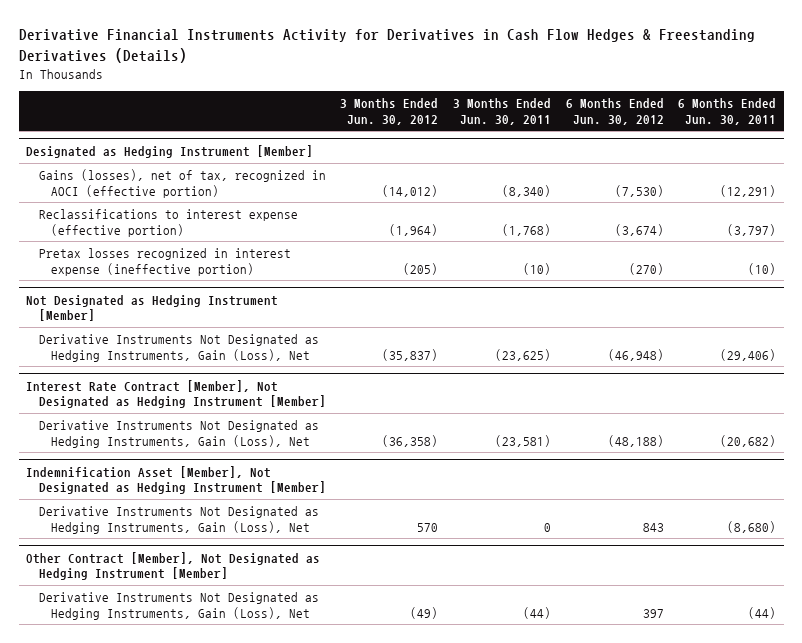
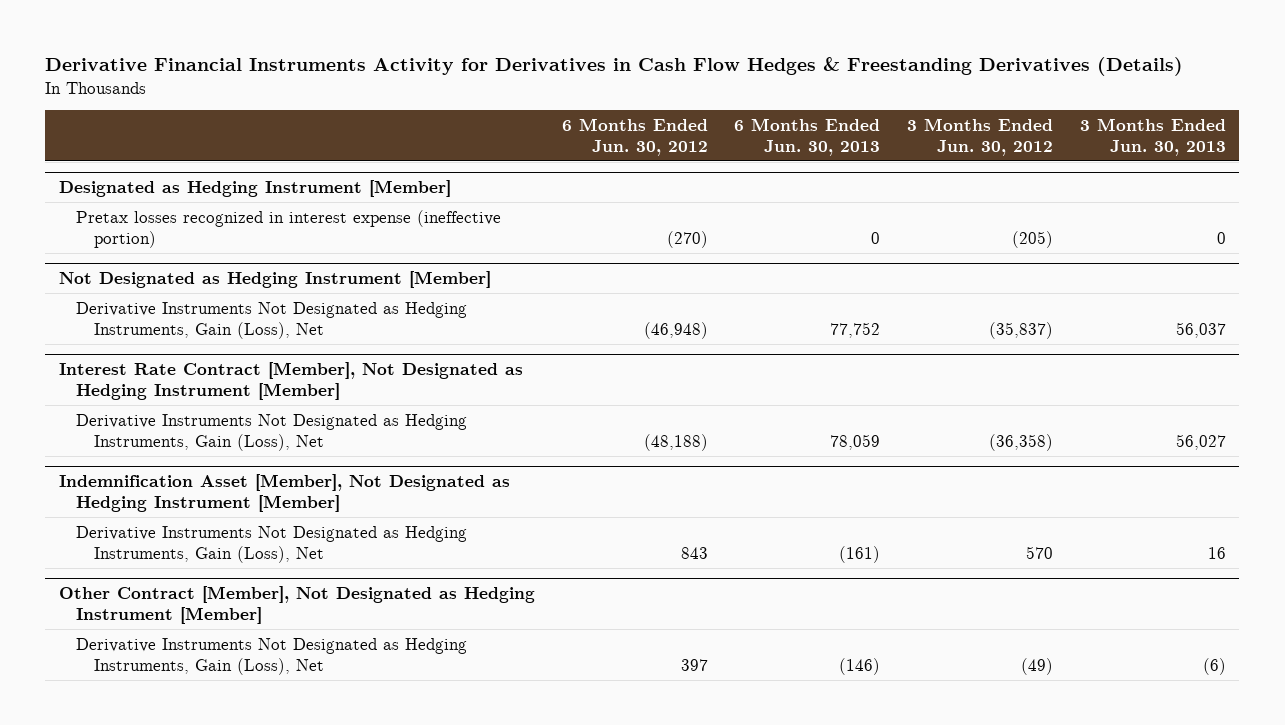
[452,98,551,125] 3 Months Ended Jun. 30, 2011 -> none
[678,98,777,125] 6 Months Ended Jun. 30, 2011 -> none
none -> [734,117,881,156] 6 Months Ended Jun. 30, 2013
none -> [1079,117,1226,156] 3 Months Ended Jun. 30, 2013
[38,169,326,198] Gains (losses), net of tax, recognized in AOCI (effective portion) -> none
[38,209,298,237] Reclassifications to interest expense (effective portion) -> none

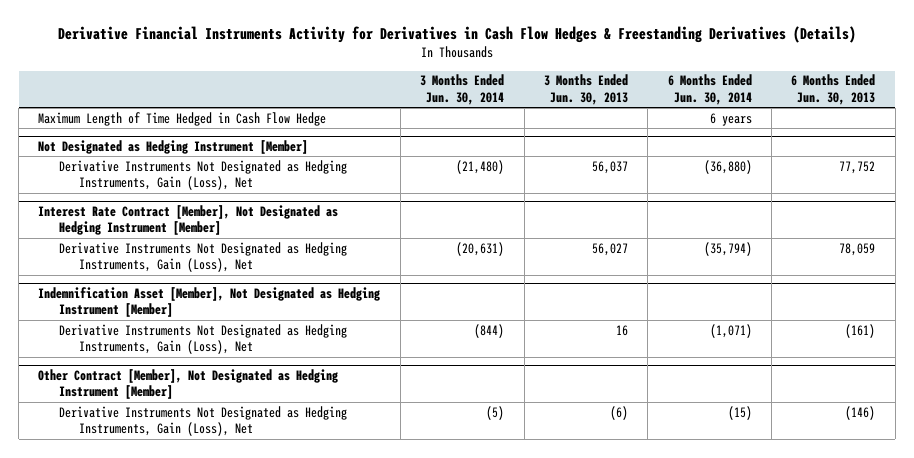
[561,117,708,156] 6 Months Ended Jun. 30, 2012 -> none
[906,117,1053,156] 3 Months Ended Jun. 30, 2012 -> none
none -> [420,74,505,105] 3 Months Ended Jun. 30, 2014
none -> [667,74,752,105] 6 Months Ended Jun. 30, 2014
[58,180,451,198] Designated as Hedging Instrument [Member] -> none
[76,209,502,248] Pretax losses recognized in interest expense (ineffective portion) -> none
none -> [38,111,327,126] Maximum Length of Time Hedged in Cash Flow Hedge

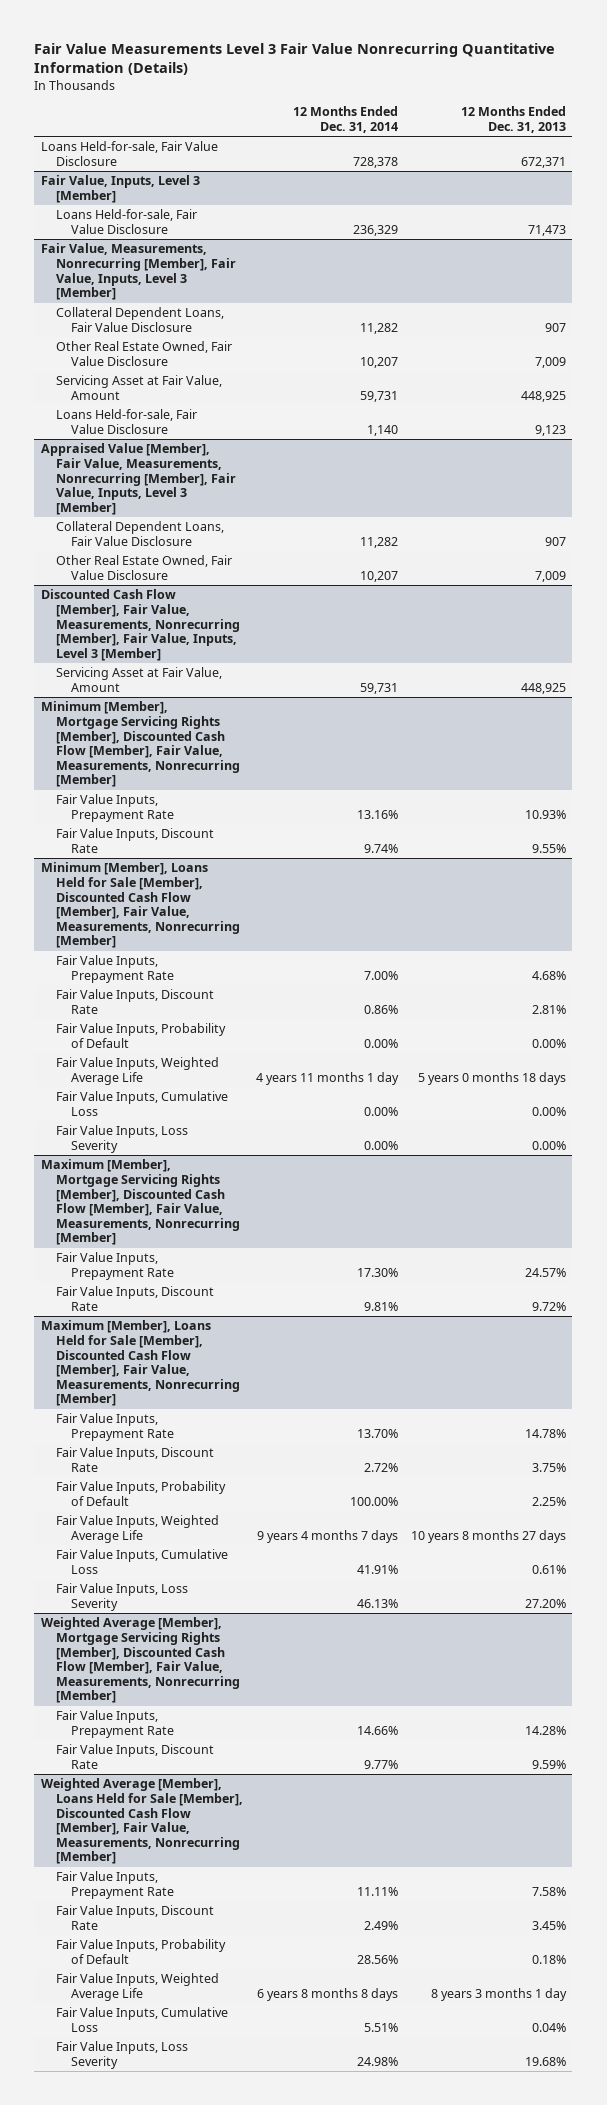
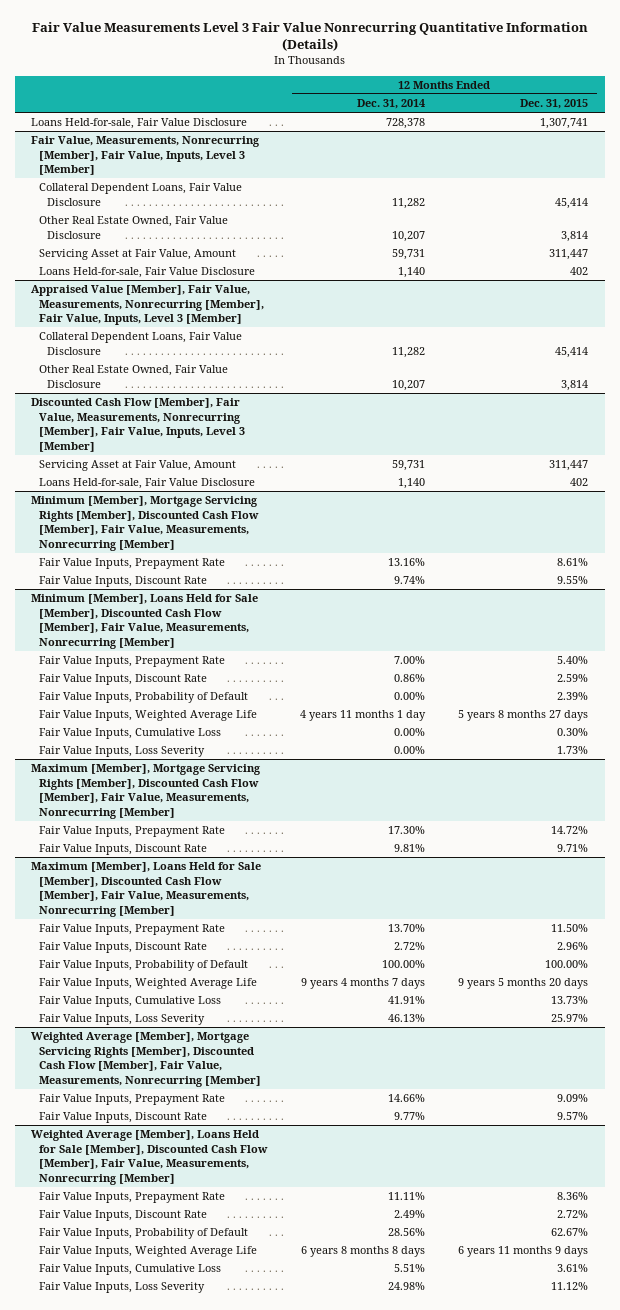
[460,106,566,134] 12 Months Ended Dec. 31, 2013 -> none
none -> [520,99,589,110] Dec. 31, 2015
[40,175,200,203] Fair Value, Inputs, Level 3 [Member] -> none
[55,209,197,234] Loans Held-for-sale, Fair Value Disclosure -> none
none -> [39,478,256,490] Loans Held-for-sale, Fair Value Disclosure

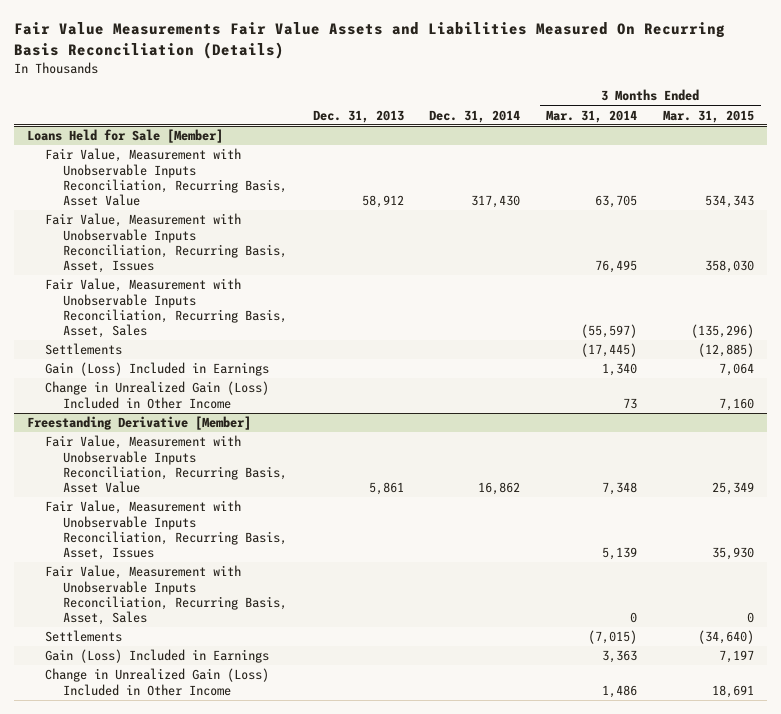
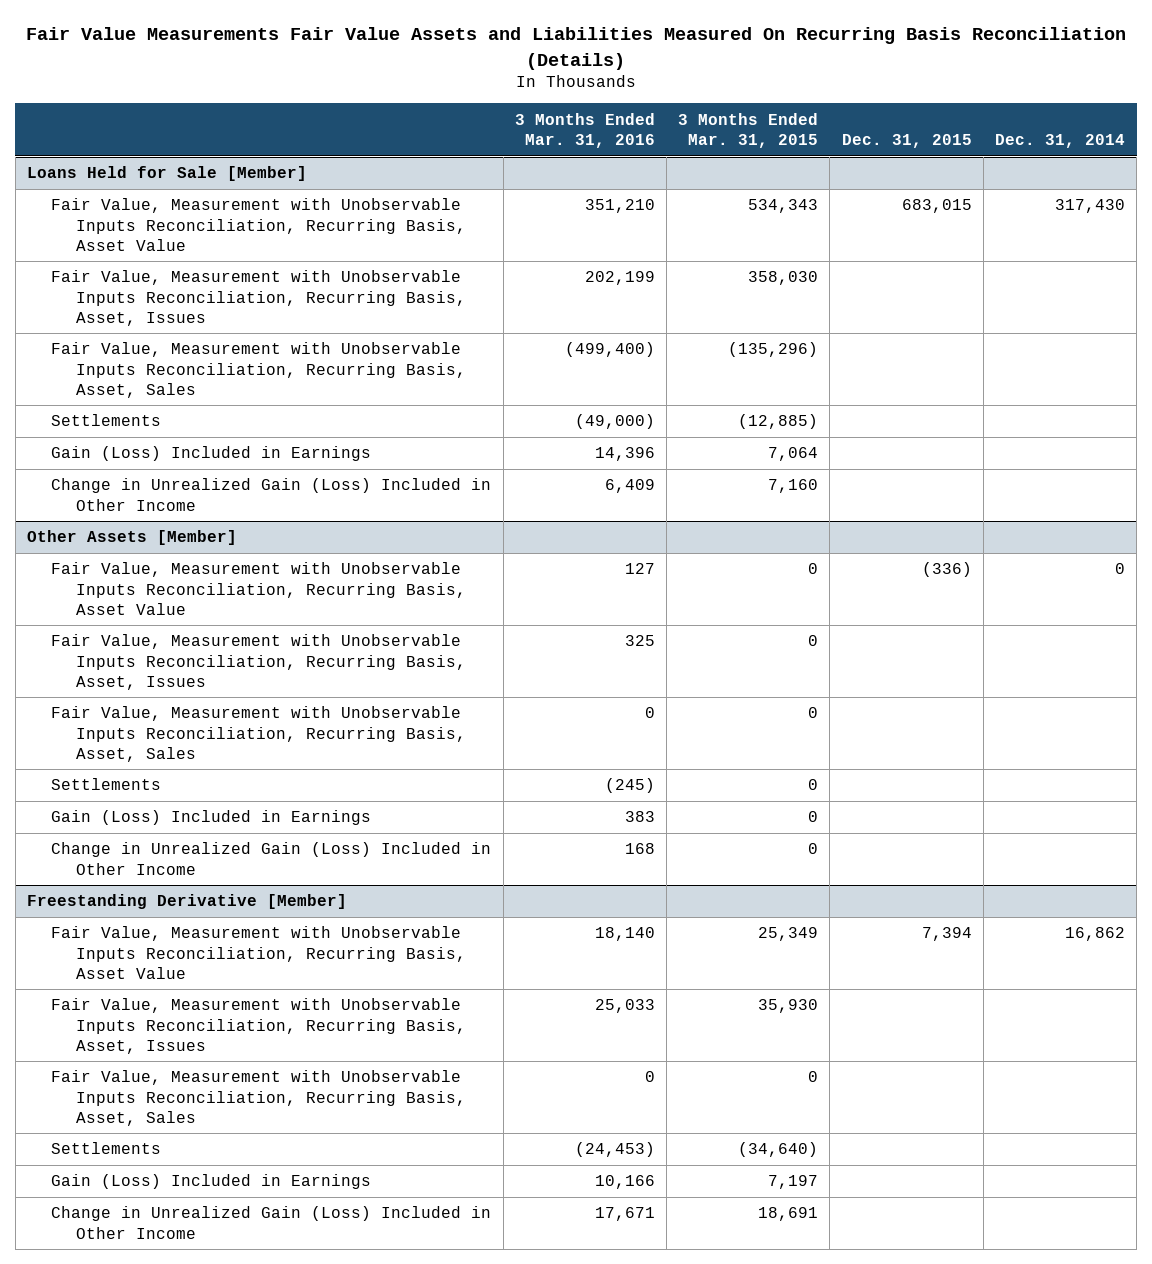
[312,109,404,123] Dec. 31, 2013 -> none
[546,109,638,123] Mar. 31, 2014 -> none
none -> [514,112,655,149] 3 Months Ended Mar. 31, 2016
none -> [841,134,972,149] Dec. 31, 2015
none -> [27,530,238,546] Other Assets [Member]
none -> [51,562,466,615] Fair Value, Measurement with Unobservable Inputs Reconciliation, Recurring Basis, Asset Value
none -> [51,634,466,690] Fair Value, Measurement with Unobservable Inputs Reconciliation, Recurring Basis, Asset, Issues
none -> [51,706,466,762] Fair Value, Measurement with Unobservable Inputs Reconciliation, Recurring Basis, Asset, Sales
none -> [51,778,162,791] Settlements
none -> [51,810,372,826] Gain (Loss) Included in Earnings
none -> [51,842,492,875] Change in Unrealized Gain (Loss) Included in Other Income

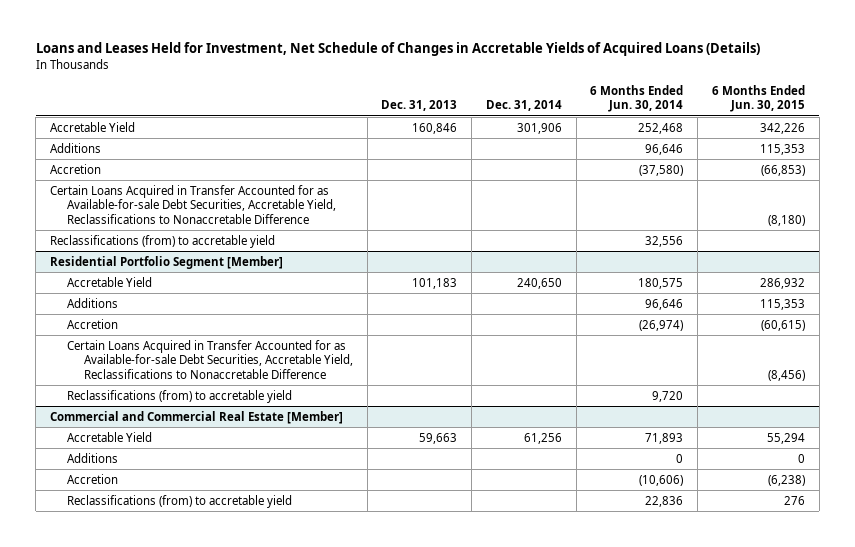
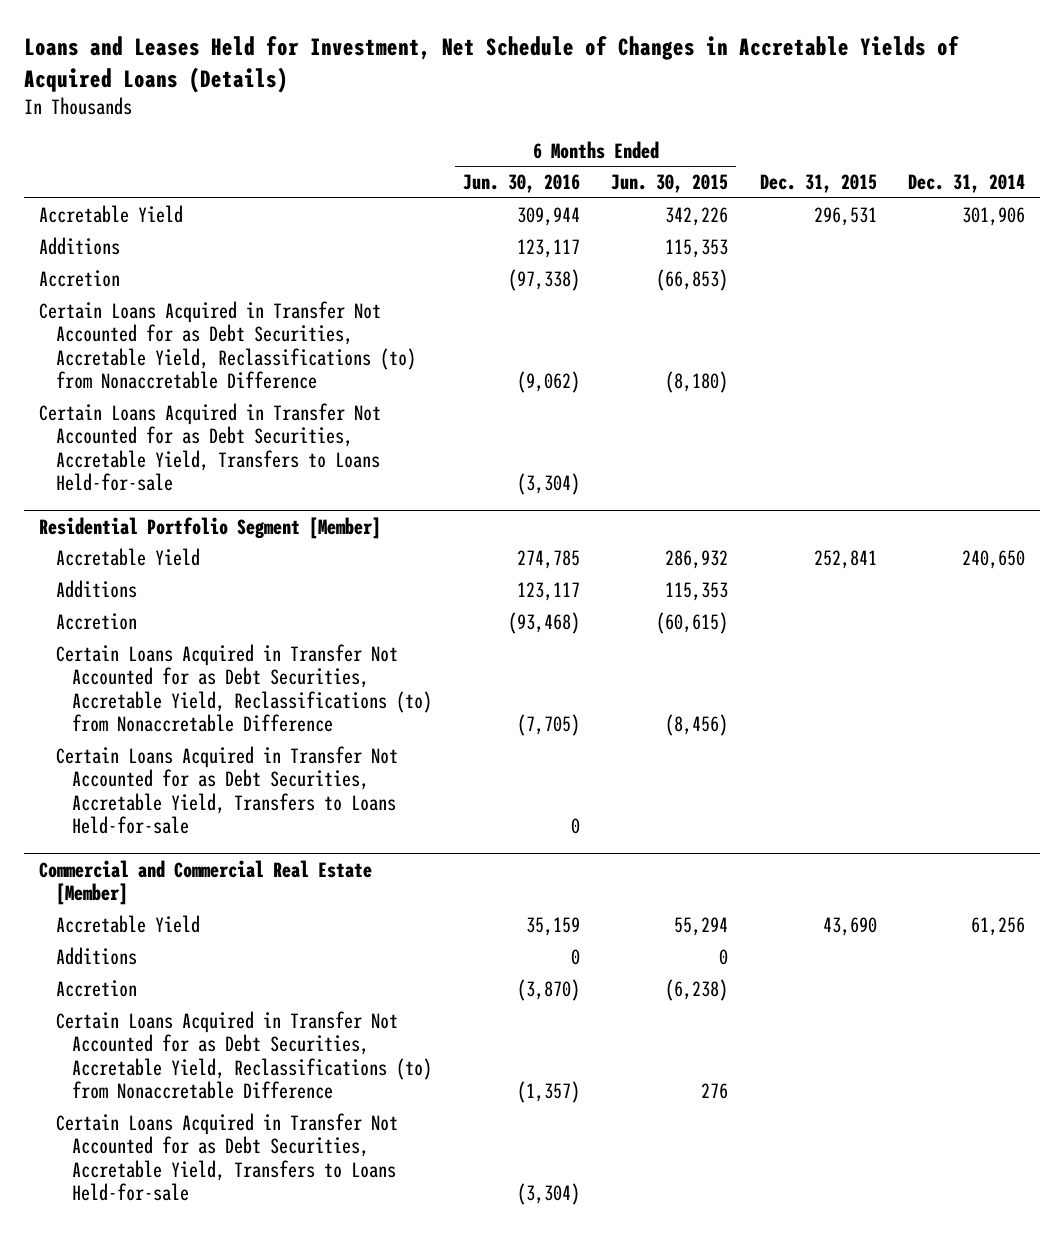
[381,100,458,112] Dec. 31, 2013 -> none
[590,84,684,113] 6 Months Ended Jun. 30, 2014 -> none
none -> [463,174,581,194] Jun. 30, 2016
none -> [759,174,877,194] Dec. 31, 2015
[50,234,276,248] Reclassifications (from) to accretable yield -> none
[50,184,336,224] Certain Loans Acquired in Transfer Accounted for as Available-for-sale Debt Securities, Accretable Yield, Reclassifications to Nonaccretable Difference -> [39,300,416,390] Certain Loans Acquired in Transfer Not Accounted for as Debt Securities, Accretable Yield, Reclassifications (to) from Nonaccretable Difference
none -> [39,402,382,492] Certain Loans Acquired in Transfer Not Accounted for as Debt Securities, Accretable Yield, Transfers to Loans Held-for-sale
[66,389,292,403] Reclassifications (from) to accretable yield -> none
[66,339,353,379] Certain Loans Acquired in Transfer Accounted for as Available-for-sale Debt Securities, Accretable Yield, Reclassifications to Nonaccretable Difference -> [55,643,433,733] Certain Loans Acquired in Transfer Not Accounted for as Debt Securities, Accretable Yield, Reclassifications (to) from Nonaccretable Difference
none -> [55,745,398,835] Certain Loans Acquired in Transfer Not Accounted for as Debt Securities, Accretable Yield, Transfers to Loans Held-for-sale
[66,494,292,508] Reclassifications (from) to accretable yield -> [55,1010,433,1100] Certain Loans Acquired in Transfer Not Accounted for as Debt Securities, Accretable Yield, Reclassifications (to) from Nonaccretable Difference
none -> [55,1112,398,1202] Certain Loans Acquired in Transfer Not Accounted for as Debt Securities, Accretable Yield, Transfers to Loans Held-for-sale

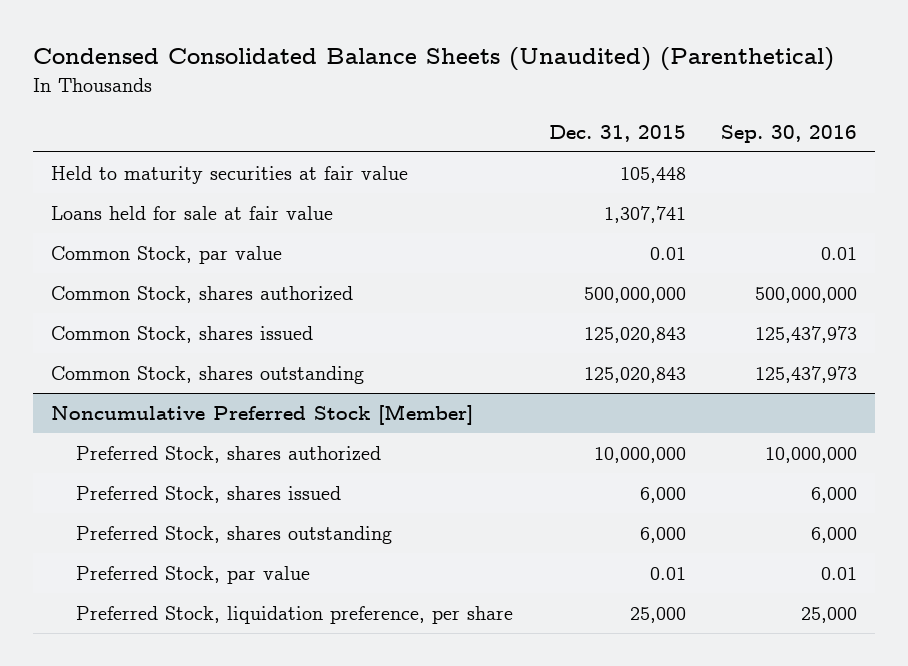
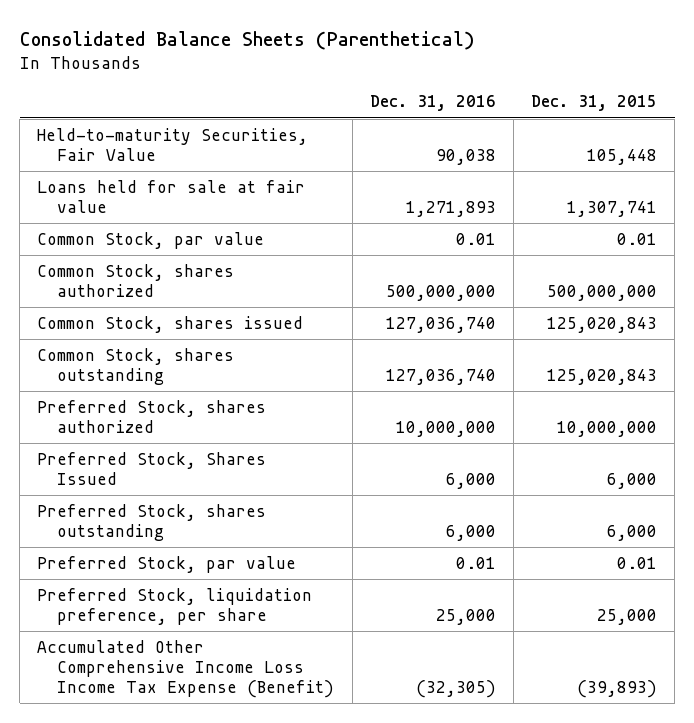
[33,47,835,72] Condensed Consolidated Balance Sheets (Unaudited) (Parenthetical) -> [19,30,475,50] Consolidated Balance Sheets (Parenthetical)
[721,124,858,143] Sep. 30, 2016 -> none
none -> [369,95,496,112] Dec. 31, 2016
[50,165,408,184] Held to maturity securities at fair value -> [37,127,309,161] Held-to-maturity Securities, Fair Value
[50,403,473,425] Noncumulative Preferred Stock [Member] -> none
[76,485,342,503] Preferred Stock, shares issued -> [37,451,267,485] Preferred Stock, Shares Issued
none -> [37,639,335,699] Accumulated Other Comprehensive Income Loss Income Tax Expense (Benefit)

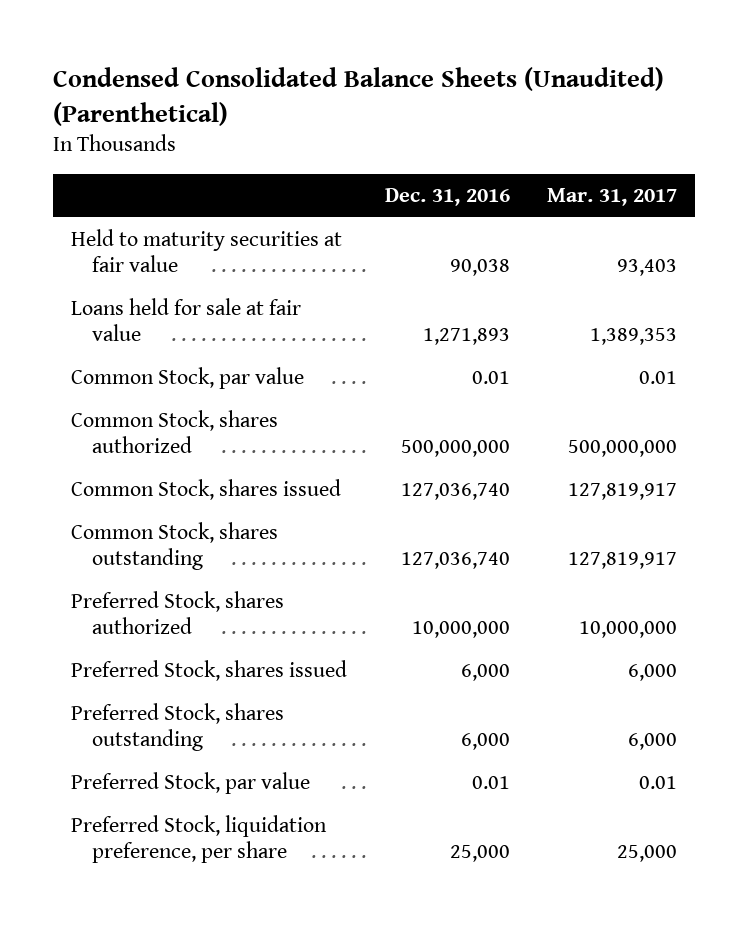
[19,30,475,50] Consolidated Balance Sheets (Parenthetical) -> [52,67,664,126] Condensed Consolidated Balance Sheets (Unaudited) (Parenthetical)
[530,95,657,112] Dec. 31, 2015 -> none
none -> [546,188,677,207] Mar. 31, 2017
[37,127,309,161] Held-to-maturity Securities, Fair Value -> [71,229,343,273] Held to maturity securities at fair value
[37,451,267,485] Preferred Stock, Shares Issued -> [71,660,348,682] Preferred Stock, shares issued
[37,639,335,699] Accumulated Other Comprehensive Income Loss Income Tax Expense (Benefit) -> none

